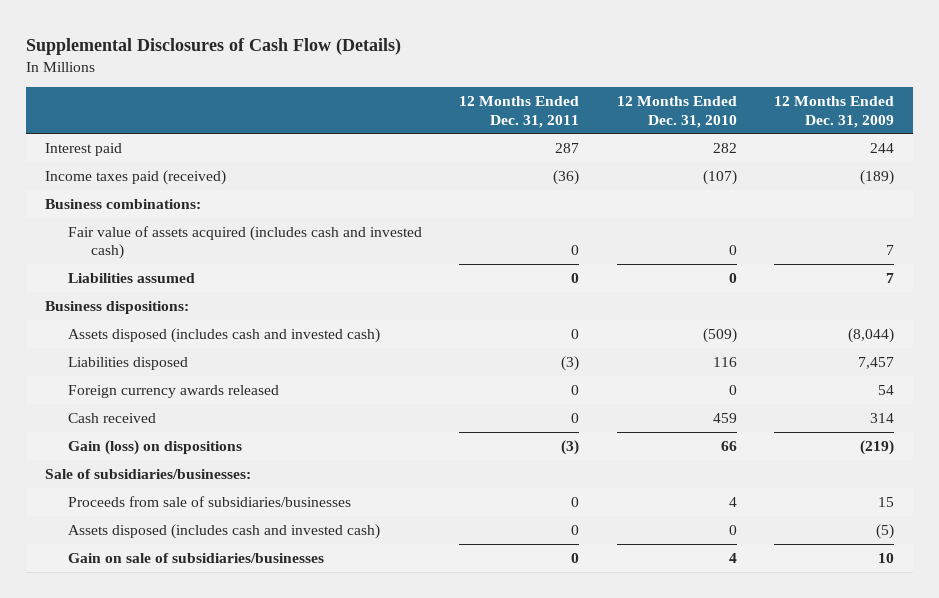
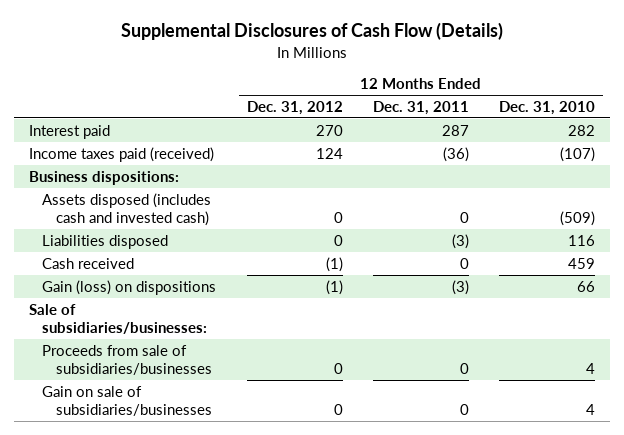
[773,96,894,128] 12 Months Ended Dec. 31, 2009 -> none
none -> [246,100,343,115] Dec. 31, 2012
[45,199,202,210] Business combinations: -> none
[67,226,422,260] Fair value of assets acquired (includes cash and invested cash) -> none
[67,273,195,284] Liabilities assumed -> none
[67,385,279,399] Foreign currency awards released -> none
[67,524,380,540] Assets disposed (includes cash and invested cash) -> none

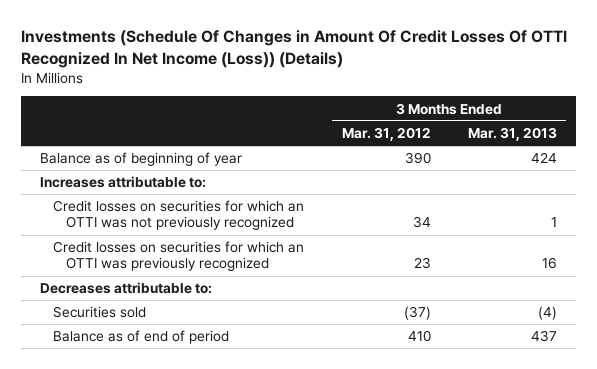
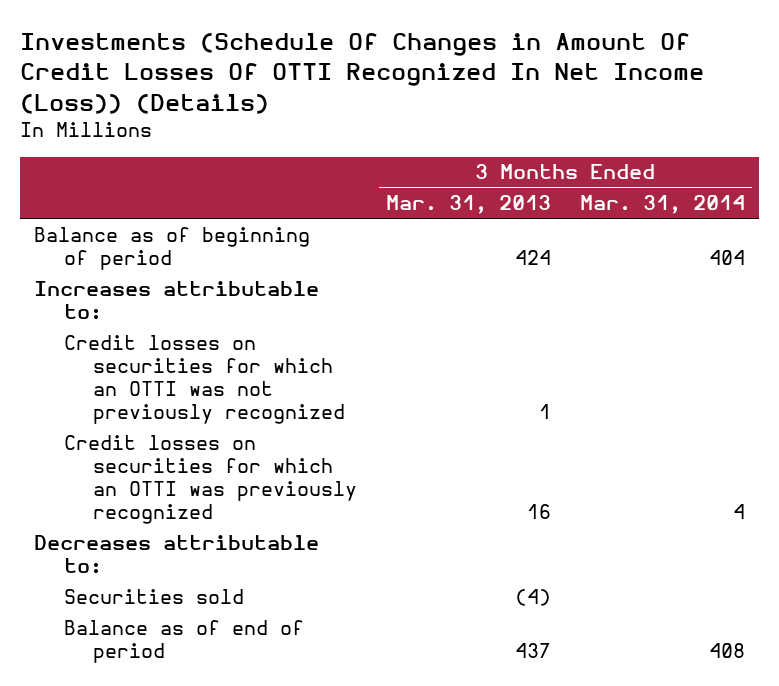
[341,126,431,141] Mar. 31, 2012 -> none
none -> [579,195,745,215] Mar. 31, 2014
[39,152,242,167] Balance as of beginning of year -> [33,226,310,270] Balance as of beginning of period

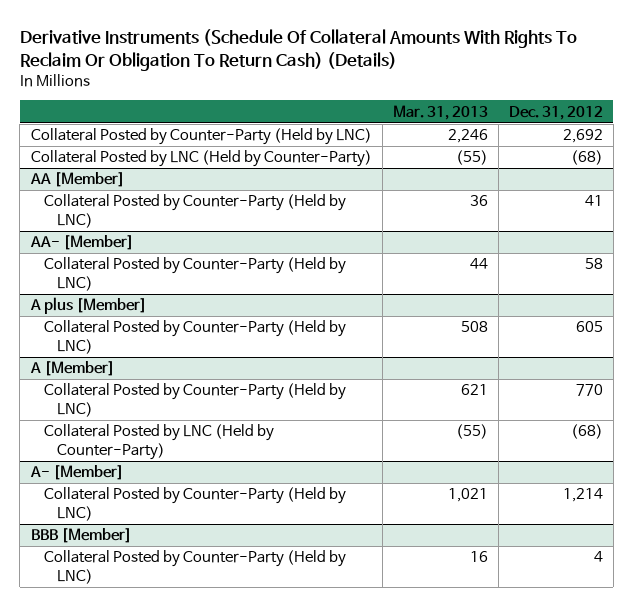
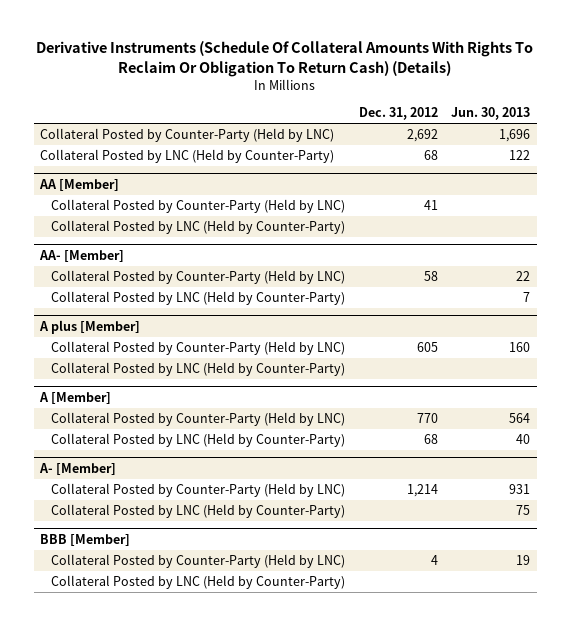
[392,104,488,120] Mar. 31, 2013 -> none
none -> [450,107,530,121] Jun. 30, 2013
[570,150,603,166] (68) -> [423,150,438,161] 68
none -> [51,220,346,235] Collateral Posted by LNC (Held by Counter-Party)
none -> [51,291,346,306] Collateral Posted by LNC (Held by Counter-Party)
none -> [51,362,346,377] Collateral Posted by LNC (Held by Counter-Party)
[570,424,603,440] (68) -> [423,434,438,445] 68
none -> [51,504,346,519] Collateral Posted by LNC (Held by Counter-Party)
none -> [51,575,346,590] Collateral Posted by LNC (Held by Counter-Party)

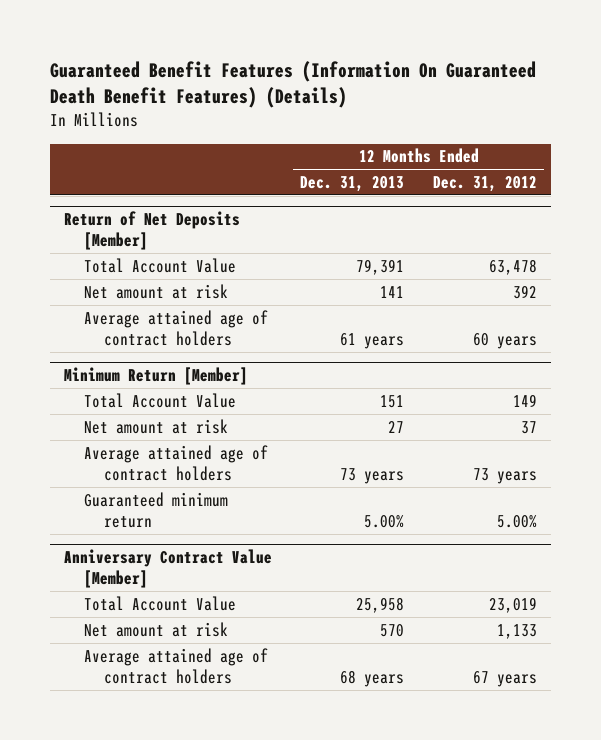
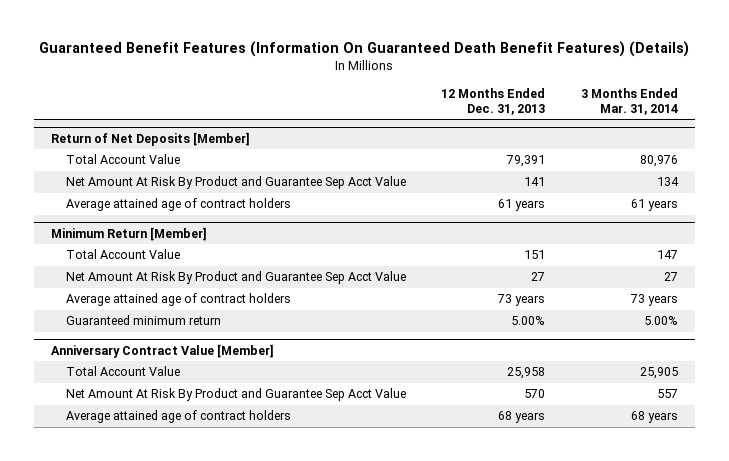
[432,176,537,193] Dec. 31, 2012 -> none
none -> [580,87,678,115] 3 Months Ended Mar. 31, 2014
[84,283,229,299] Net amount at risk -> [66,176,407,190] Net Amount At Risk By Product and Guarantee Sep Acct Value
[84,418,229,434] Net amount at risk -> [66,271,407,285] Net Amount At Risk By Product and Guarantee Sep Acct Value
[84,621,229,637] Net amount at risk -> [66,388,407,402] Net Amount At Risk By Product and Guarantee Sep Acct Value

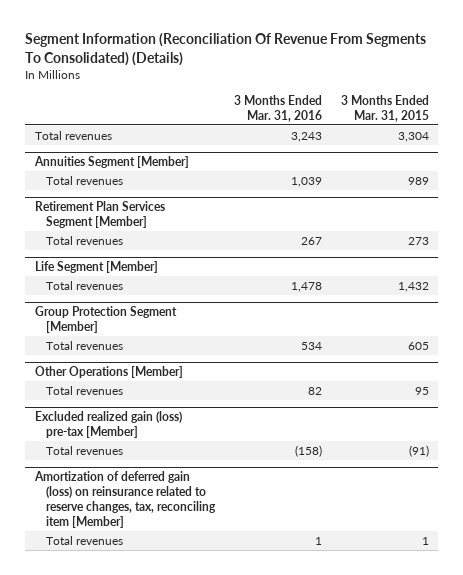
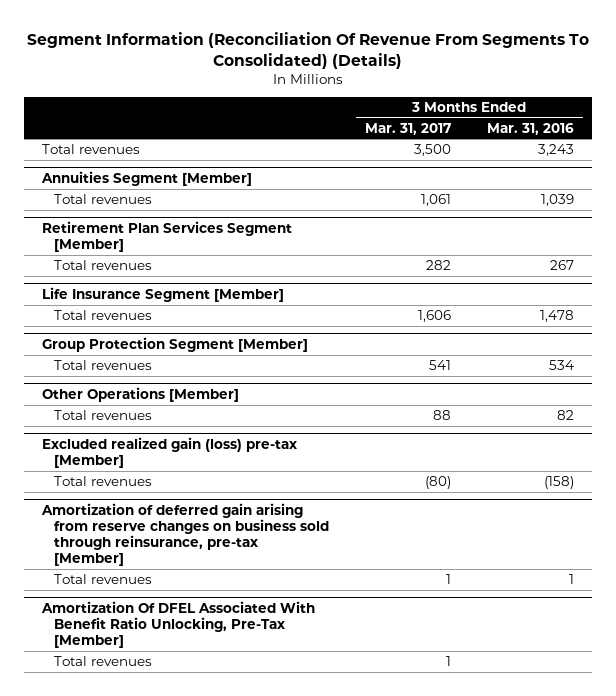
[340,94,429,122] 3 Months Ended Mar. 31, 2015 -> none
none -> [364,122,451,135] Mar. 31, 2017
[34,261,158,274] Life Segment [Member] -> [42,286,285,302] Life Insurance Segment [Member]
[33,471,216,529] Amortization of deferred gain (loss) on reinsurance related to reserve changes, tax, reconciling item [Member] -> none
none -> [41,502,329,566] Amortization of deferred gain arising from reserve changes on business sold through reinsurance, pre-tax [Member]
none -> [41,600,316,648] Amortization Of DFEL Associated With Benefit Ratio Unlocking, Pre-Tax [Member]
none -> [53,655,152,666] Total revenues

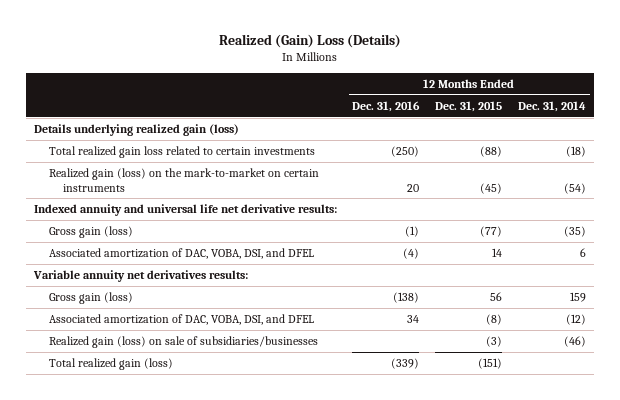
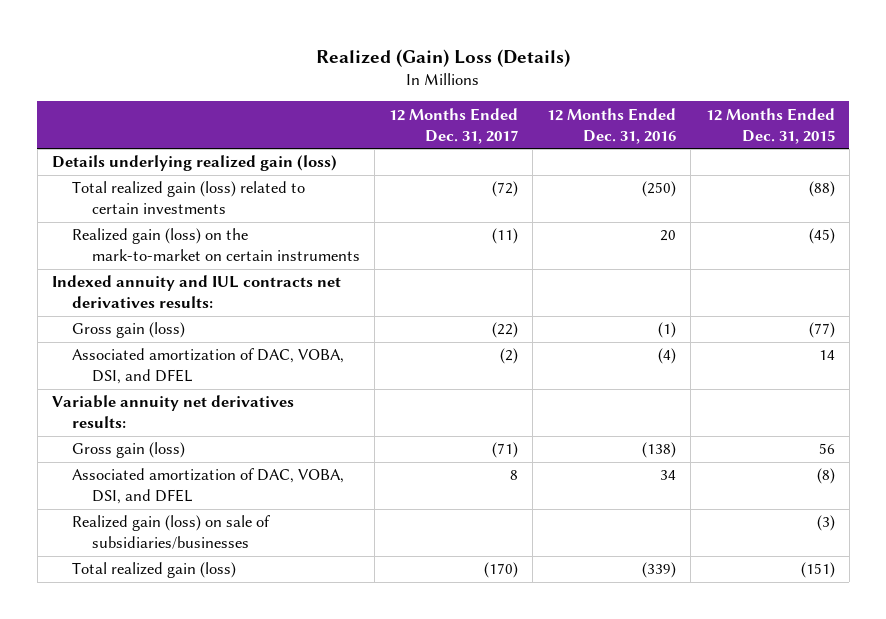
[517,100,586,112] Dec. 31, 2014 -> none
none -> [388,107,518,144] 12 Months Ended Dec. 31, 2017
[48,146,315,159] Total realized gain loss related to certain investments -> [71,181,305,215] Total realized gain (loss) related to certain investments
[33,204,337,217] Indexed annuity and universal life net derivative results: -> [51,275,341,309] Indexed annuity and IUL contracts net derivatives results:

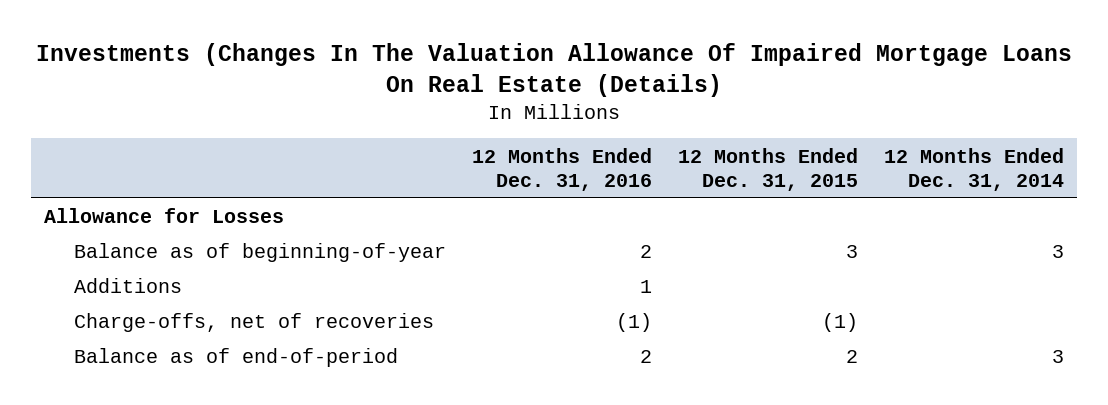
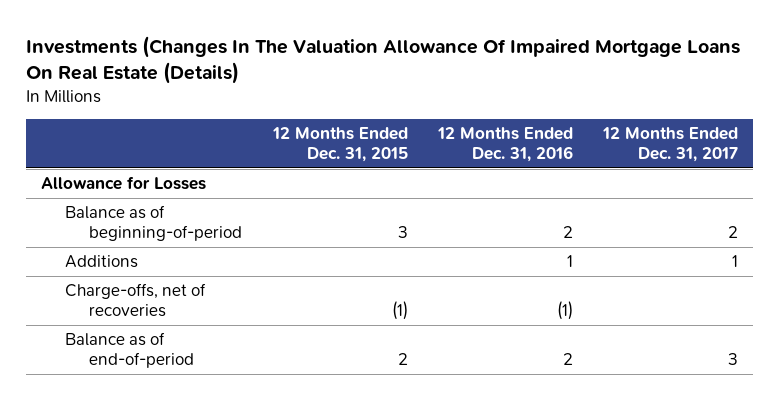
[884,147,1065,191] 12 Months Ended Dec. 31, 2014 -> none
none -> [602,127,739,162] 12 Months Ended Dec. 31, 2017
[73,243,446,263] Balance as of beginning-of-year -> [65,205,243,241] Balance as of beginning-of-period

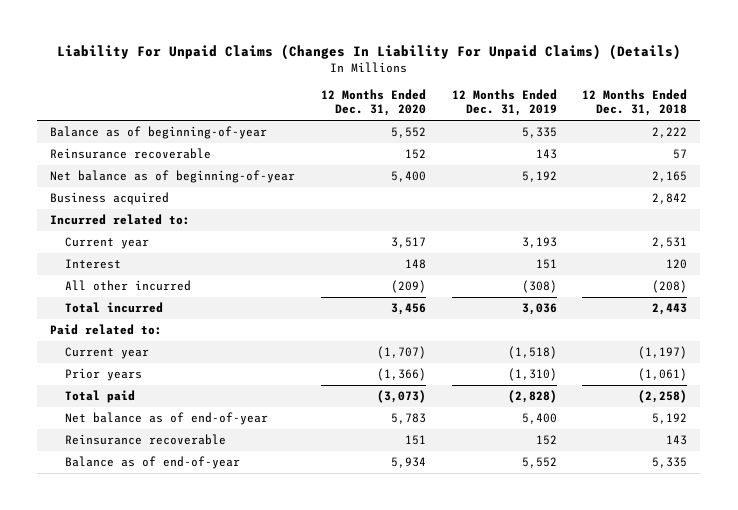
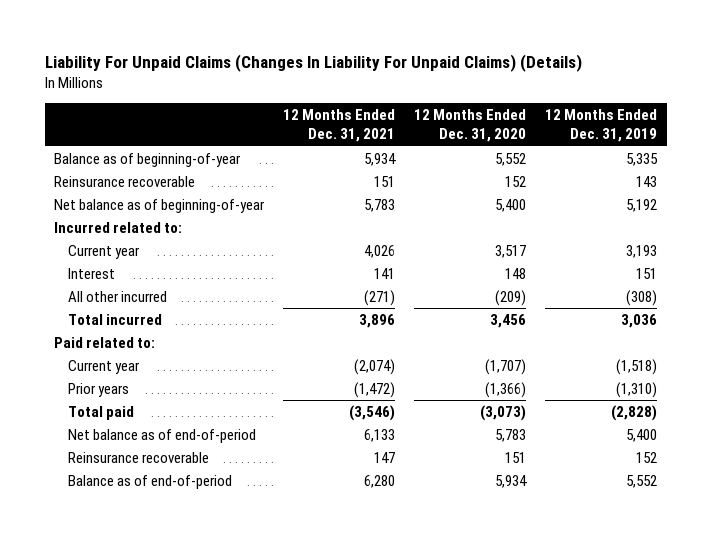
[582,88,688,117] 12 Months Ended Dec. 31, 2018 -> none
none -> [283,109,396,143] 12 Months Ended Dec. 31, 2021
[50,192,170,206] Business acquired -> none
[65,412,269,426] Net balance as of end-of-year -> [67,428,256,443] Net balance as of end-of-period
[65,456,241,470] Balance as of end-of-year -> [67,474,232,489] Balance as of end-of-period

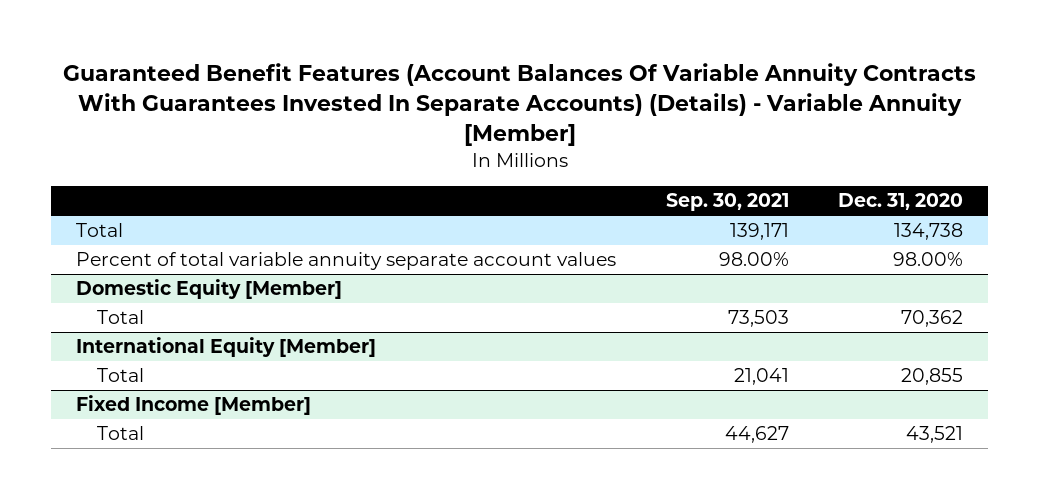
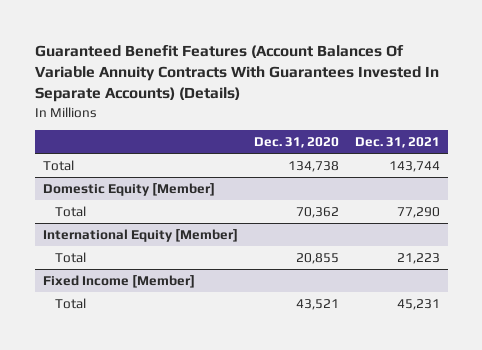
[62,63,976,147] Guaranteed Benefit Features (Account Balances Of Variable Annuity Contracts With Guarantees Invested In Separate Accounts) (Details) - Variable Annuity [Member] -> [34,44,439,103] Guaranteed Benefit Features (Account Balances Of Variable Annuity Contracts With Guarantees Invested In Separate Accounts) (Details)
[665,193,789,212] Sep. 30, 2021 -> none
none -> [354,137,440,149] Dec. 31, 2021
[76,252,617,271] Percent of total variable annuity separate account values -> none

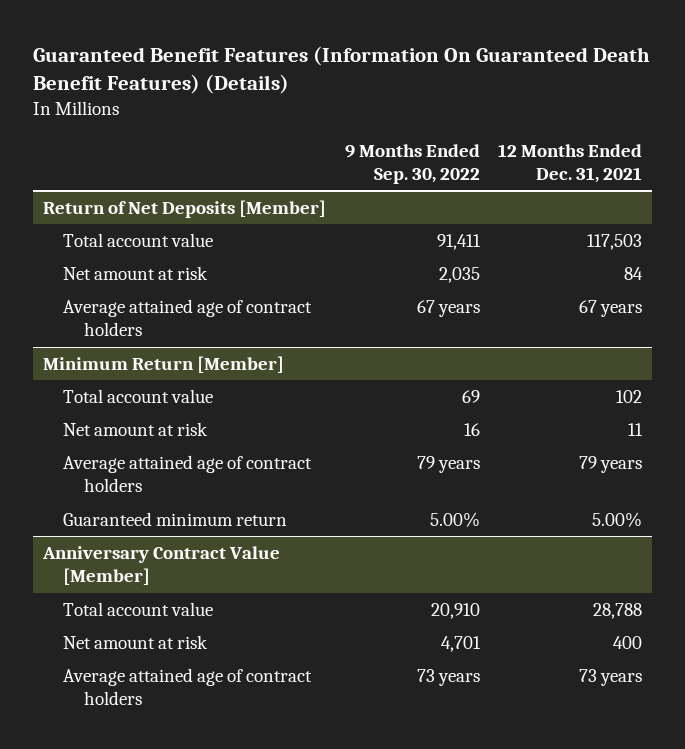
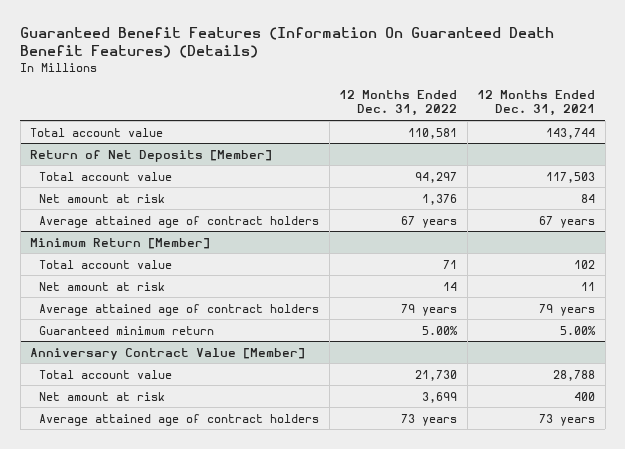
[344,143,480,184] 9 Months Ended Sep. 30, 2022 -> none
none -> [339,89,458,117] 12 Months Ended Dec. 31, 2022
none -> [30,127,164,137] Total account value

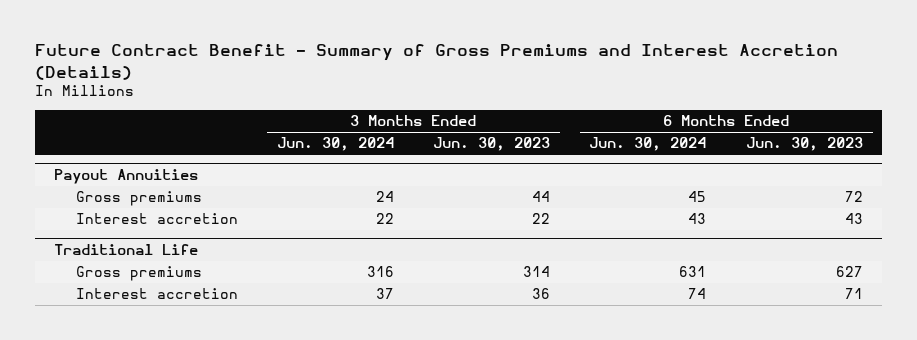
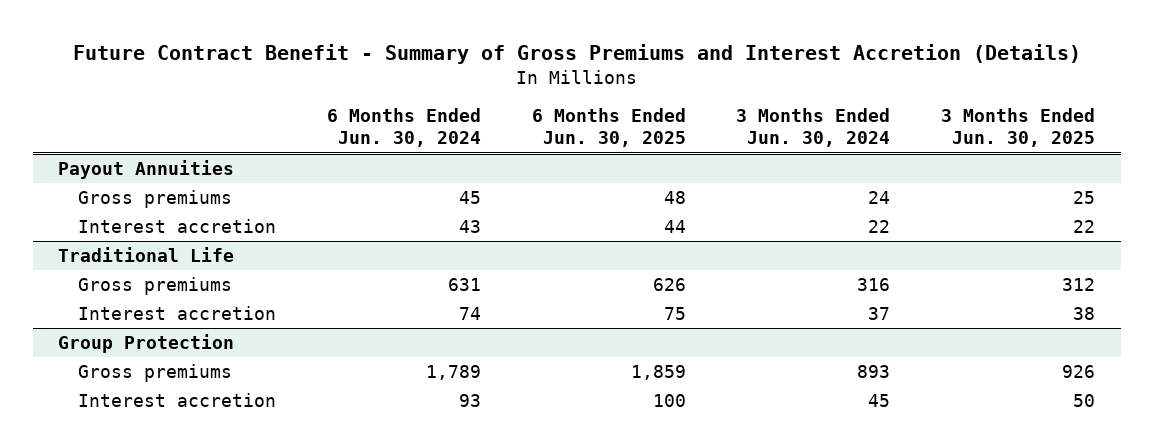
[433,137,551,152] Jun. 30, 2023 -> none
[745,137,863,152] Jun. 30, 2023 -> none
none -> [531,108,686,148] 6 Months Ended Jun. 30, 2025
none -> [941,108,1096,148] 3 Months Ended Jun. 30, 2025
none -> [58,333,235,353] Group Protection
none -> [77,363,232,382] Gross premiums
none -> [77,392,276,407] Interest accretion

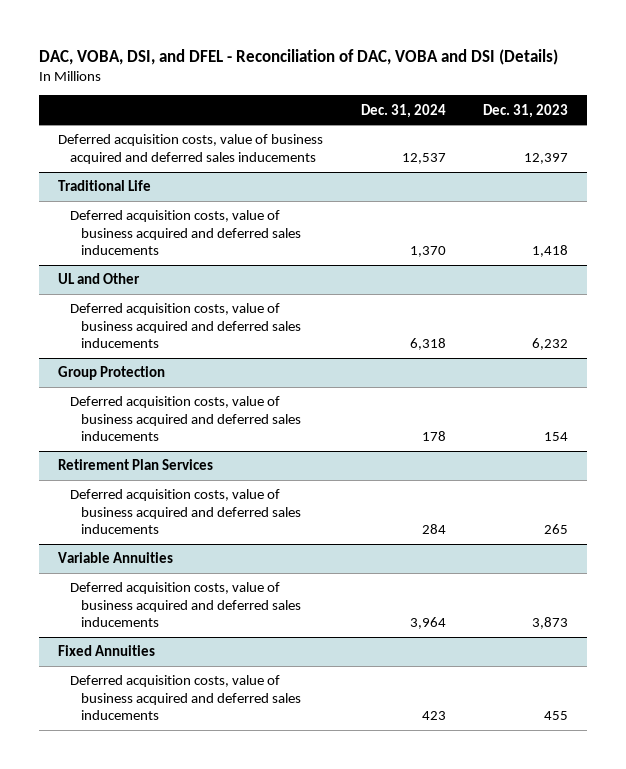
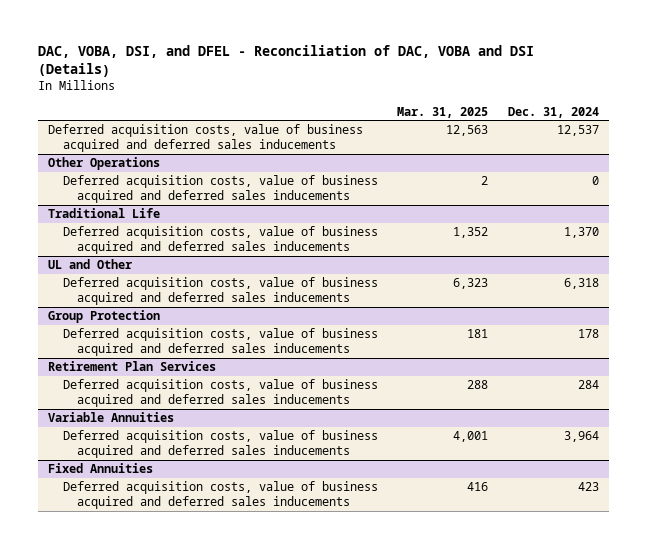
[483,103,569,118] Dec. 31, 2023 -> none
none -> [397,106,489,118] Mar. 31, 2025
none -> [47,157,160,171] Other Operations
none -> [62,175,378,204] Deferred acquisition costs, value of business acquired and deferred sales inducements

